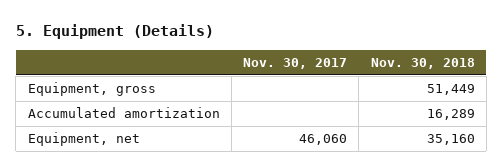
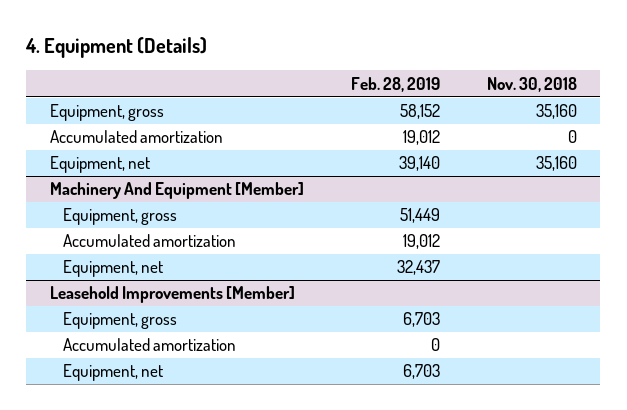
[15,24,214,40] 5. Equipment (Details) -> [25,37,208,59] 4. Equipment (Details)
[243,57,348,69] Nov. 30, 2017 -> none
none -> [350,76,440,92] Feb. 28, 2019
[426,84,475,96] 51,449 -> [535,104,577,120] 35,160
[426,109,475,121] 16,289 -> [567,130,577,144] 0
none -> [49,182,304,200] Machinery And Equipment [Member]
none -> [63,208,178,226] Equipment, gross
none -> [63,234,237,248] Accumulated amortization
none -> [63,260,164,278] Equipment, net
none -> [49,286,295,304] Leasehold Improvements [Member]
none -> [63,312,178,330] Equipment, gross
none -> [63,338,237,352] Accumulated amortization
none -> [63,364,164,382] Equipment, net

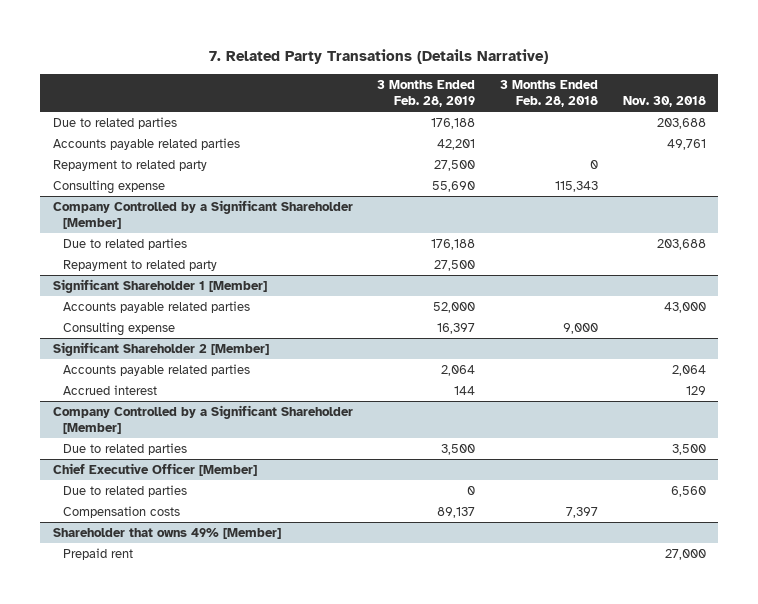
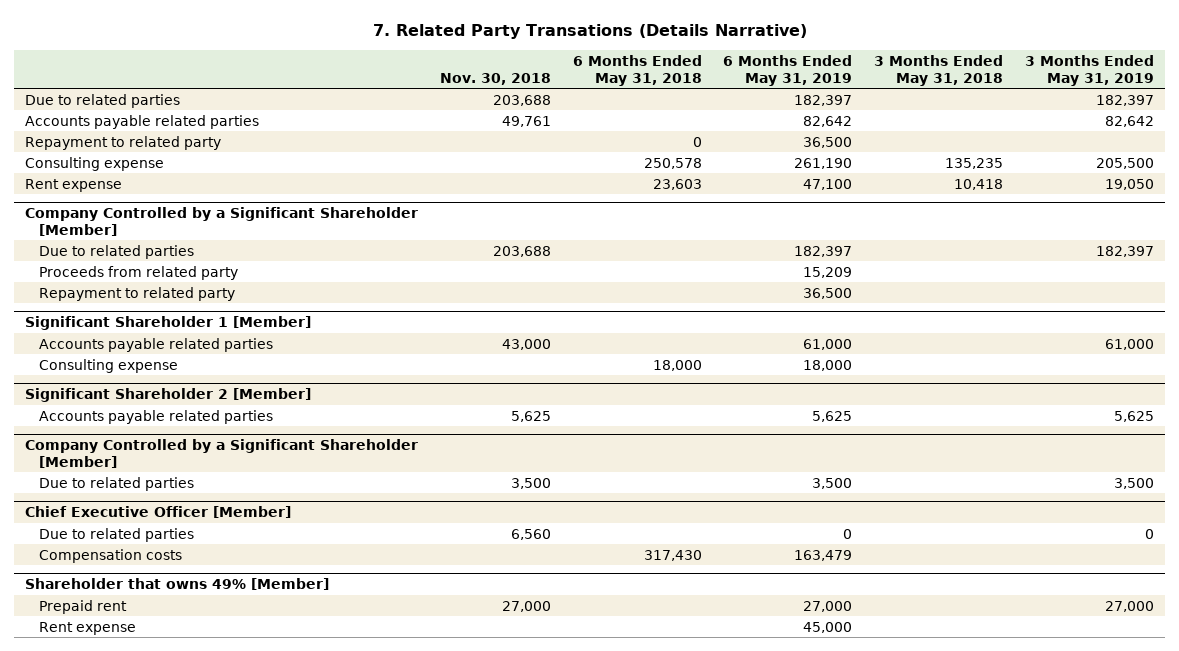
[377,79,476,107] 3 Months Ended Feb. 28, 2019 -> none
[499,79,598,107] 3 Months Ended Feb. 28, 2018 -> none
none -> [572,54,702,86] 6 Months Ended May 31, 2018
none -> [723,54,853,86] 6 Months Ended May 31, 2019
none -> [874,54,1004,86] 3 Months Ended May 31, 2018
none -> [1024,54,1154,86] 3 Months Ended May 31, 2019
none -> [25,178,123,192] Rent expense
none -> [39,265,239,280] Proceeds from related party
[62,385,157,396] Accrued interest -> none
[671,365,706,377] 2,064 -> [510,410,551,422] 5,625
none -> [39,621,137,635] Rent expense

